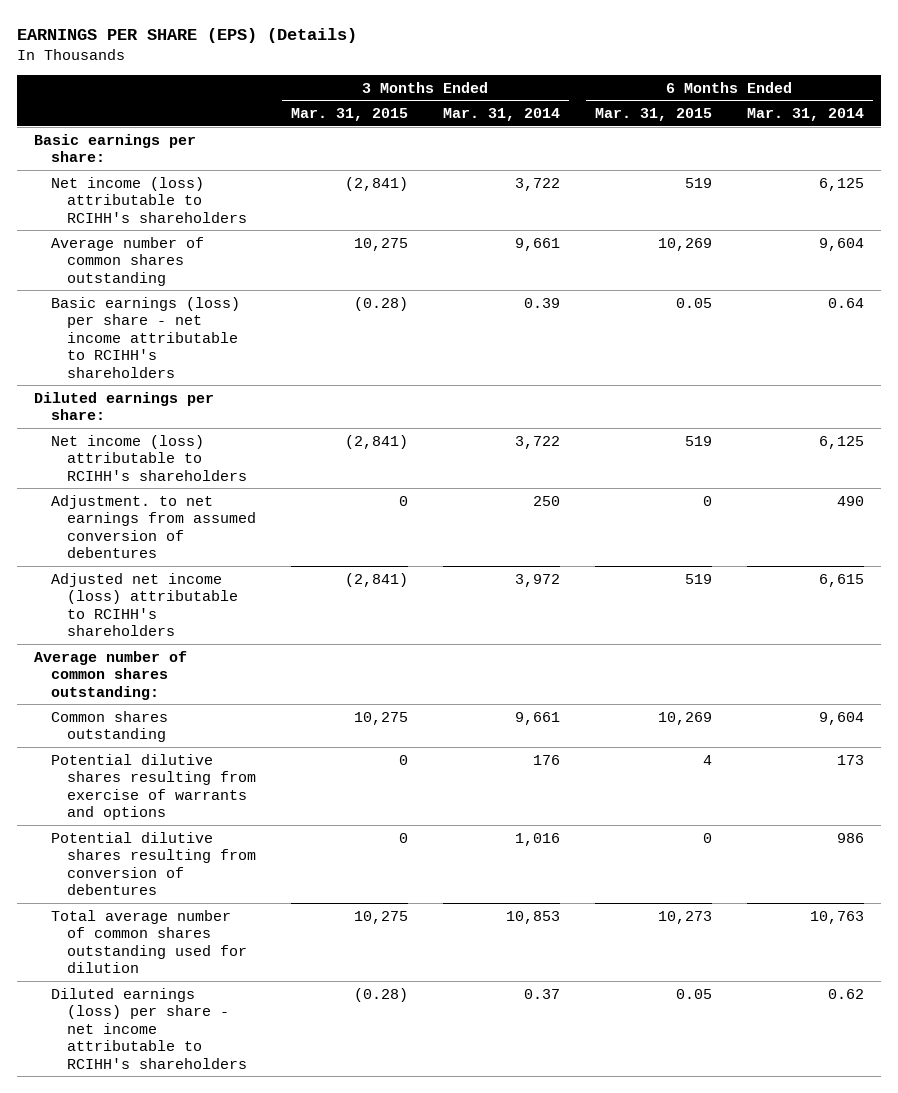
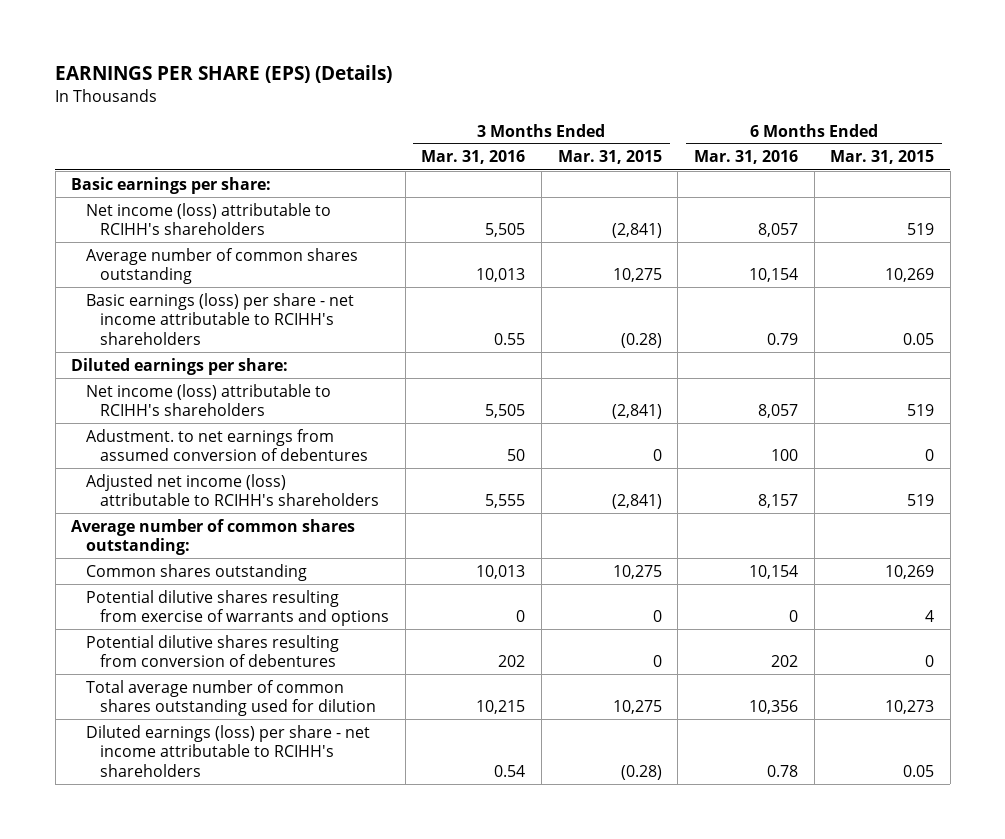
[442,108,560,122] Mar. 31, 2014 -> none
[746,108,864,122] Mar. 31, 2014 -> none
none -> [421,150,526,165] Mar. 31, 2016
none -> [693,150,798,165] Mar. 31, 2016
[50,494,257,559] Adjustment. to net earnings from assumed conversion of debentures -> [85,428,368,462] Adustment. to net earnings from assumed conversion of debentures

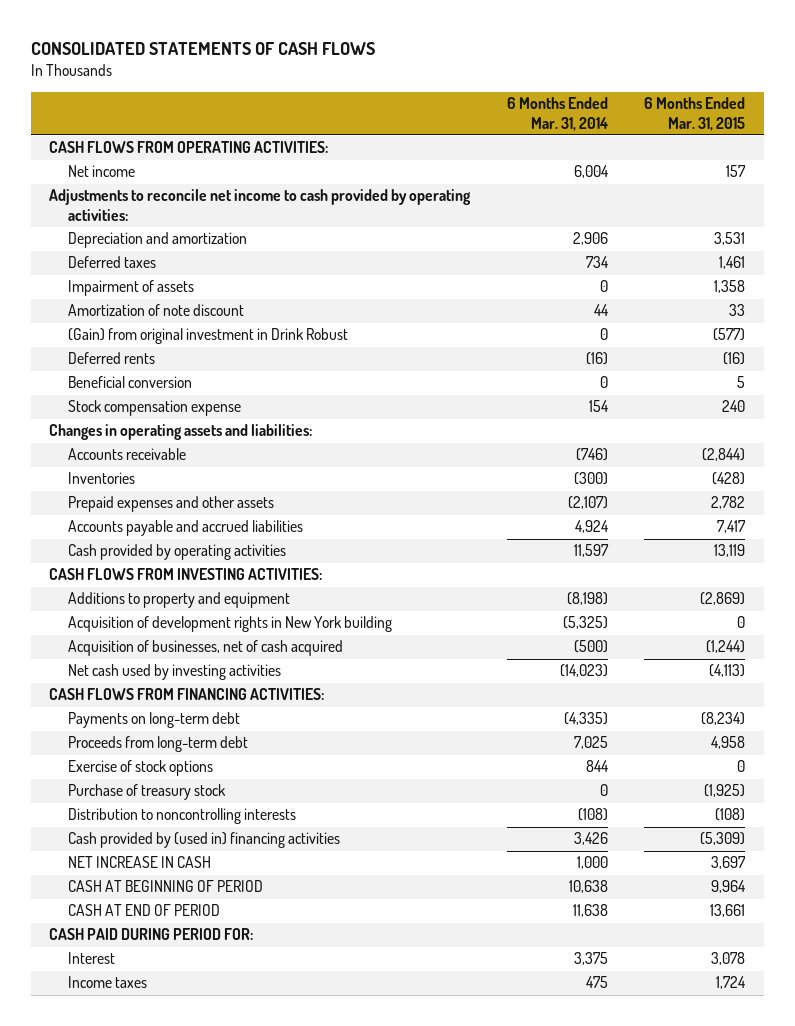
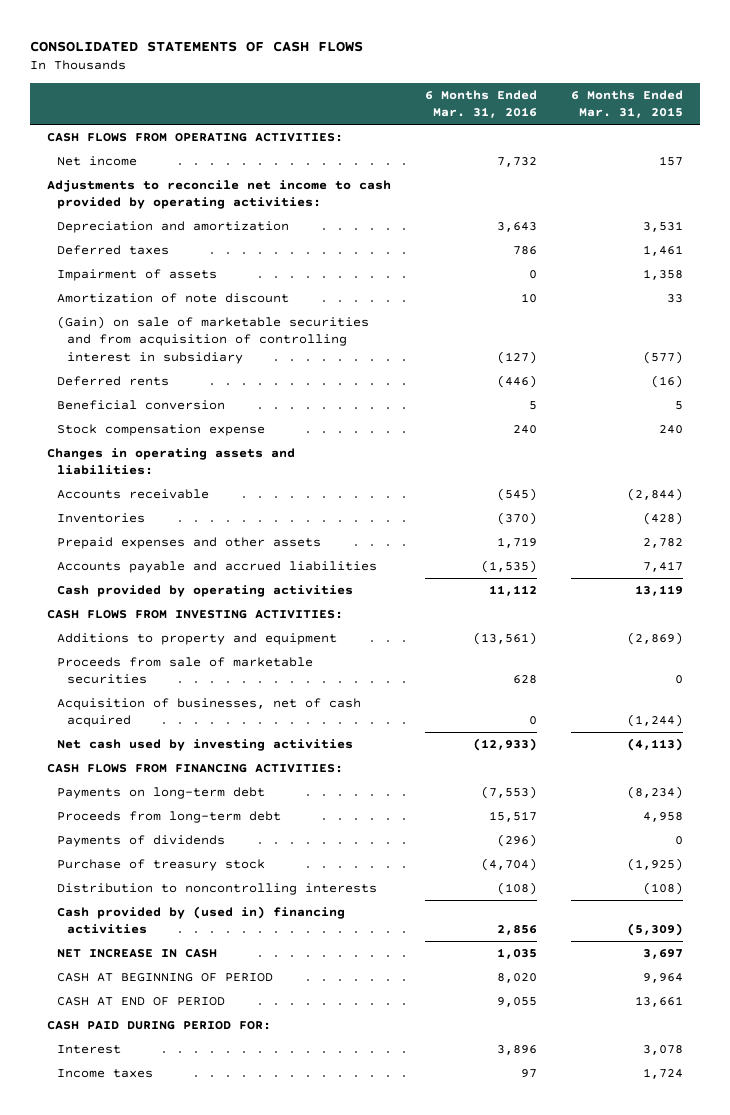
[506,97,608,131] 6 Months Ended Mar. 31, 2014 -> none
none -> [424,89,537,119] 6 Months Ended Mar. 31, 2016
[67,328,348,345] (Gain) from original investment in Drink Robust -> [56,315,369,364] (Gain) on sale of marketable securities and from acquisition of controlling interest in subsidiary
[67,616,392,633] Acquisition of development rights in New York building -> none
none -> [56,656,313,685] Proceeds from sale of marketable securities
[67,760,213,777] Exercise of stock options -> none
none -> [56,834,225,847] Payments of dividends

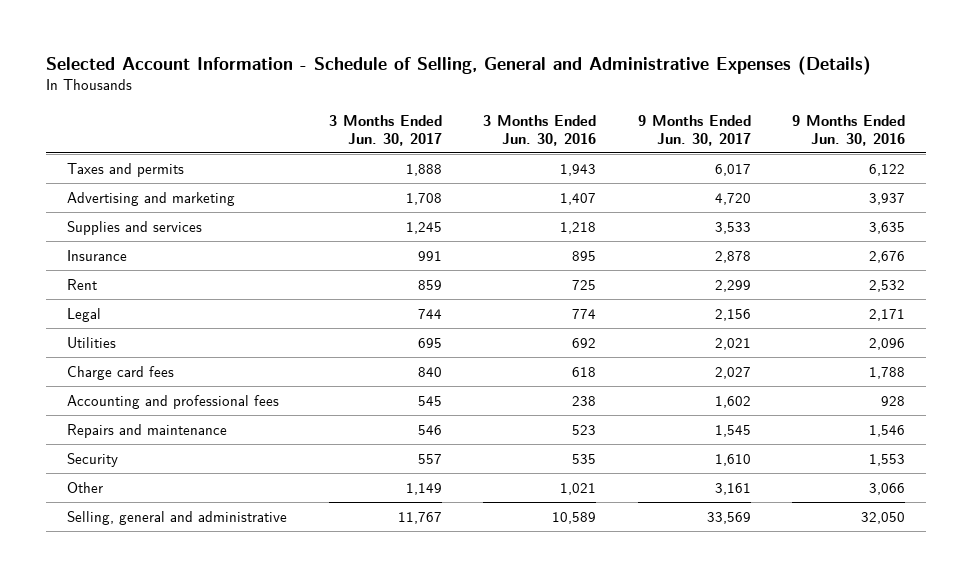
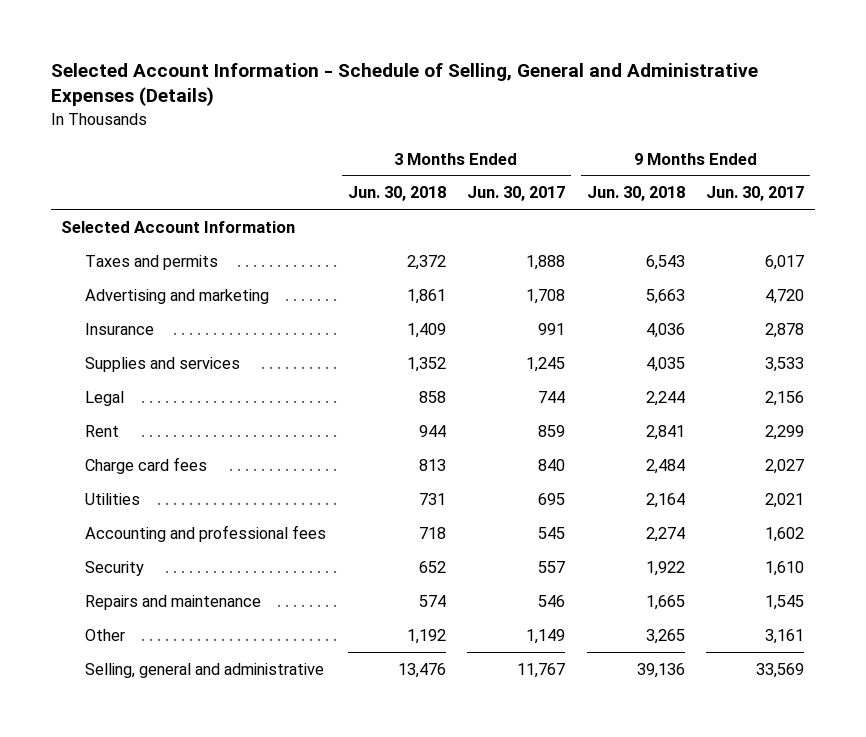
[483,114,597,146] 3 Months Ended Jun. 30, 2016 -> none
[792,114,906,146] 9 Months Ended Jun. 30, 2016 -> none
none -> [347,186,446,202] Jun. 30, 2018
none -> [586,186,685,202] Jun. 30, 2018
none -> [61,220,296,233] Selected Account Information
[66,221,202,236] Supplies and services -> [85,356,241,372] Supplies and services
[66,279,97,291] Rent -> [85,424,120,437] Rent
[66,337,116,349] Utilities -> [85,492,141,505] Utilities
[66,424,227,439] Repairs and maintenance -> [85,594,262,610] Repairs and maintenance

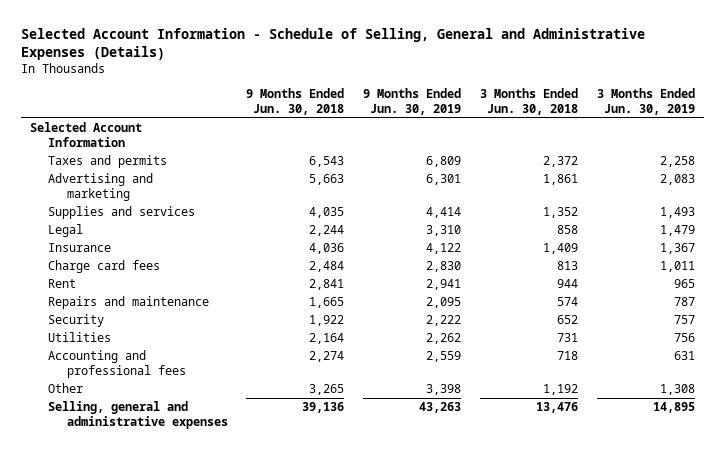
[467,186,566,202] Jun. 30, 2017 -> none
[706,186,805,202] Jun. 30, 2017 -> none
none -> [363,87,462,115] 9 Months Ended Jun. 30, 2019
none -> [597,87,696,115] 3 Months Ended Jun. 30, 2019
[85,322,155,335] Insurance -> [48,243,112,253] Insurance
[85,424,120,437] Rent -> [48,279,77,289] Rent
[85,594,262,610] Repairs and maintenance -> [48,296,210,310] Repairs and maintenance
[85,560,145,576] Security -> [48,314,105,328] Security
[85,662,325,678] Selling, general and administrative -> [48,401,228,430] Selling, general and administrative expenses

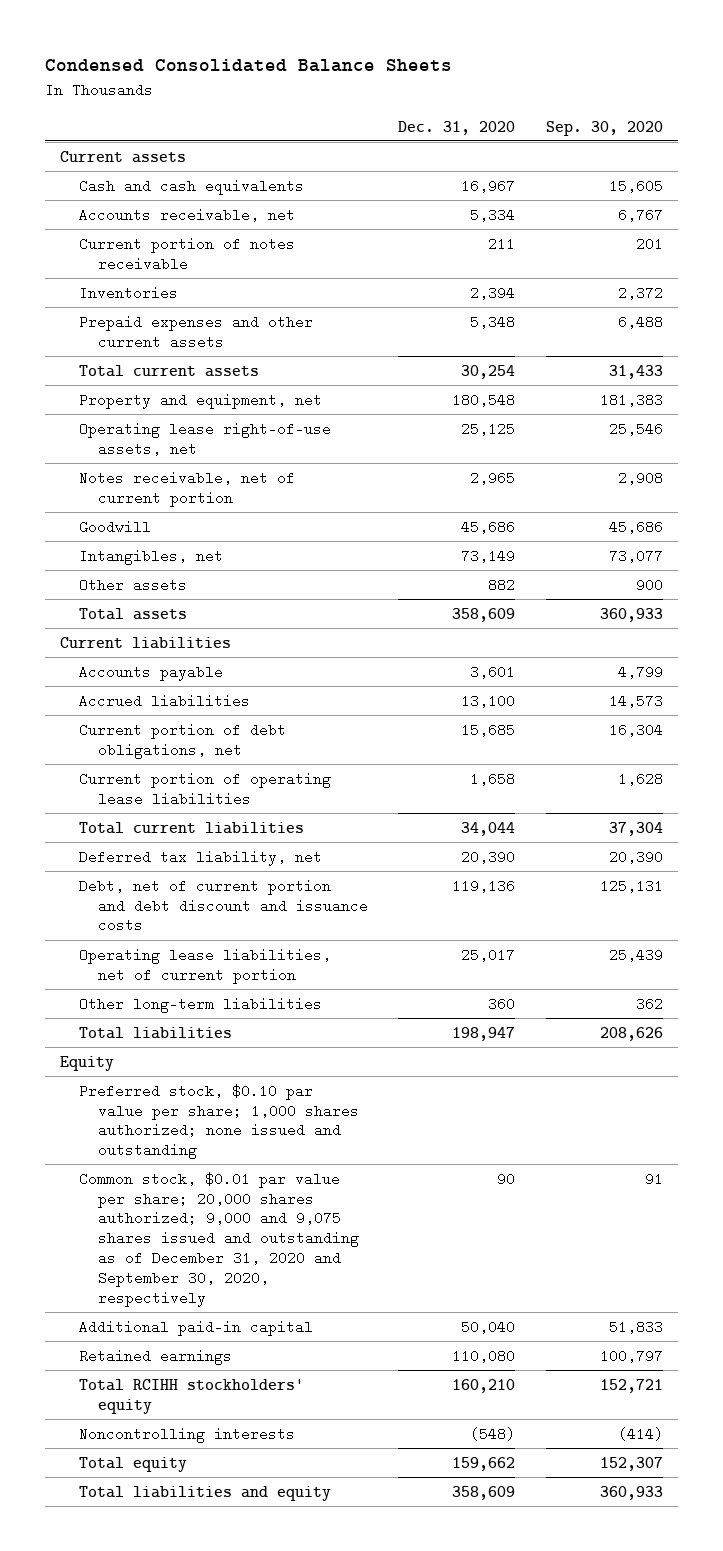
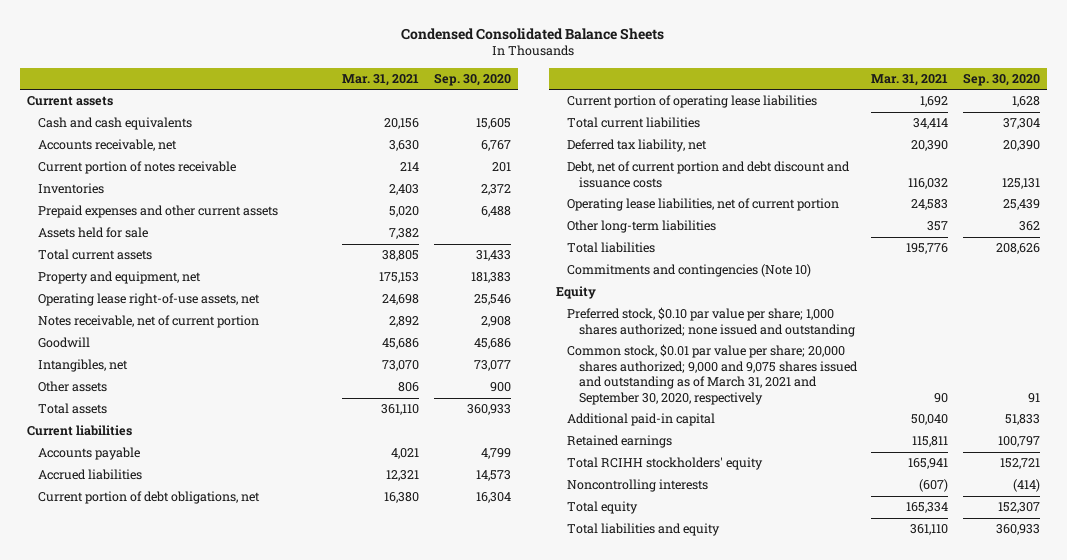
[398,120,516,135] Dec. 31, 2020 -> none
none -> [342,73,420,86] Mar. 31, 2021
none -> [38,227,149,239] Assets held for sale
none -> [567,264,812,278] Commitments and contingencies (Note 10)
[78,1171,360,1307] Common stock, $0.01 par value per share; 20,000 shares authorized; 9,000 and 9,075 shares issued and outstanding as of December 31, 2020 and September 30, 2020, respectively -> [567,344,858,405] Common stock, $0.01 par value per share; 20,000 shares authorized; 9,000 and 9,075 shares issued and outstanding as of March 31, 2021 and September 30, 2020, respectively

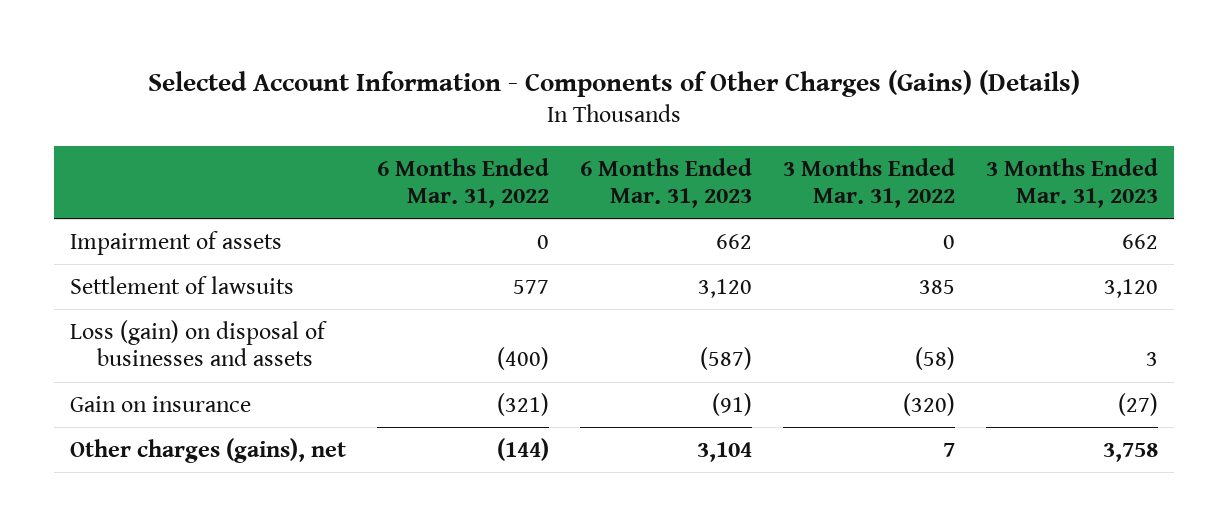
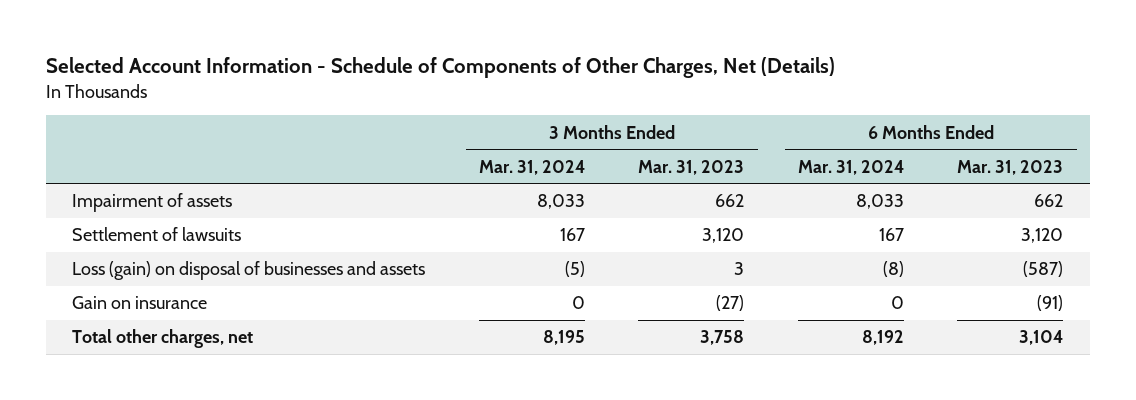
[148,69,1081,97] Selected Account Information - Components of Other Charges (Gains) (Details) -> [45,57,835,79] Selected Account Information - Schedule of Components of Other Charges, Net (Details)
[376,157,549,209] 6 Months Ended Mar. 31, 2022 -> none
[783,157,956,209] 3 Months Ended Mar. 31, 2022 -> none
none -> [478,159,585,175] Mar. 31, 2024
none -> [797,159,904,175] Mar. 31, 2024
[69,437,346,463] Other charges (gains), net -> [72,329,254,349] Total other charges, net

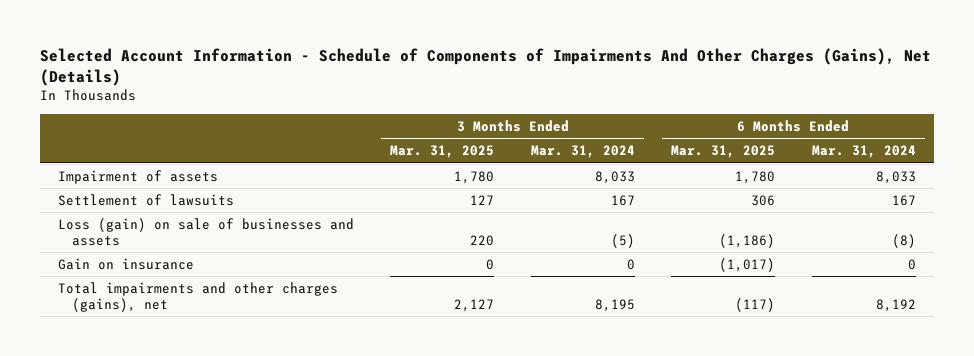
[45,57,835,79] Selected Account Information - Schedule of Components of Other Charges, Net (Details) -> [39,47,931,86] Selected Account Information - Schedule of Components of Impairments And Other Charges (Gains), Net (Details)
[638,159,745,175] Mar. 31, 2023 -> none
[957,159,1064,175] Mar. 31, 2023 -> none
none -> [390,145,495,159] Mar. 31, 2025
none -> [671,145,776,159] Mar. 31, 2025
[72,261,426,281] Loss (gain) on disposal of businesses and assets -> [57,217,354,247] Loss (gain) on sale of businesses and assets
[72,329,254,349] Total other charges, net -> [57,281,338,313] Total impairments and other charges (gains), net

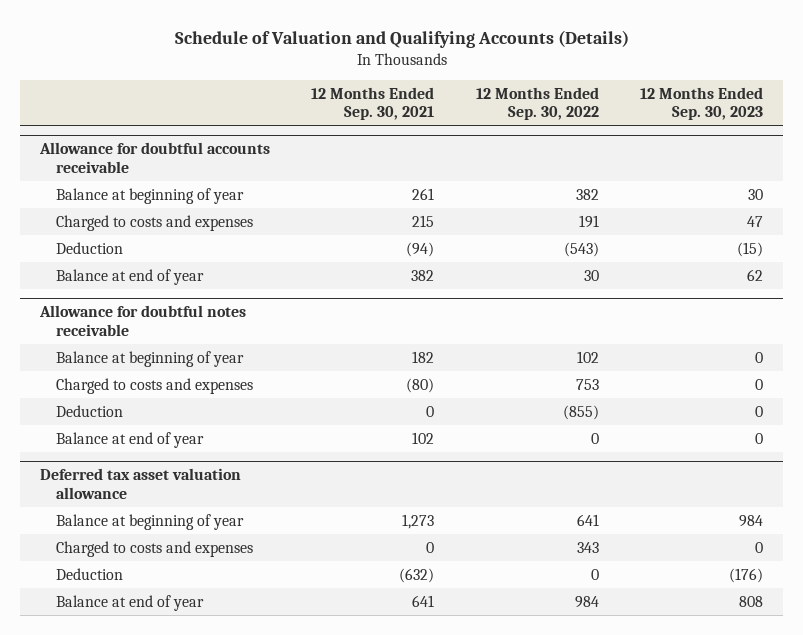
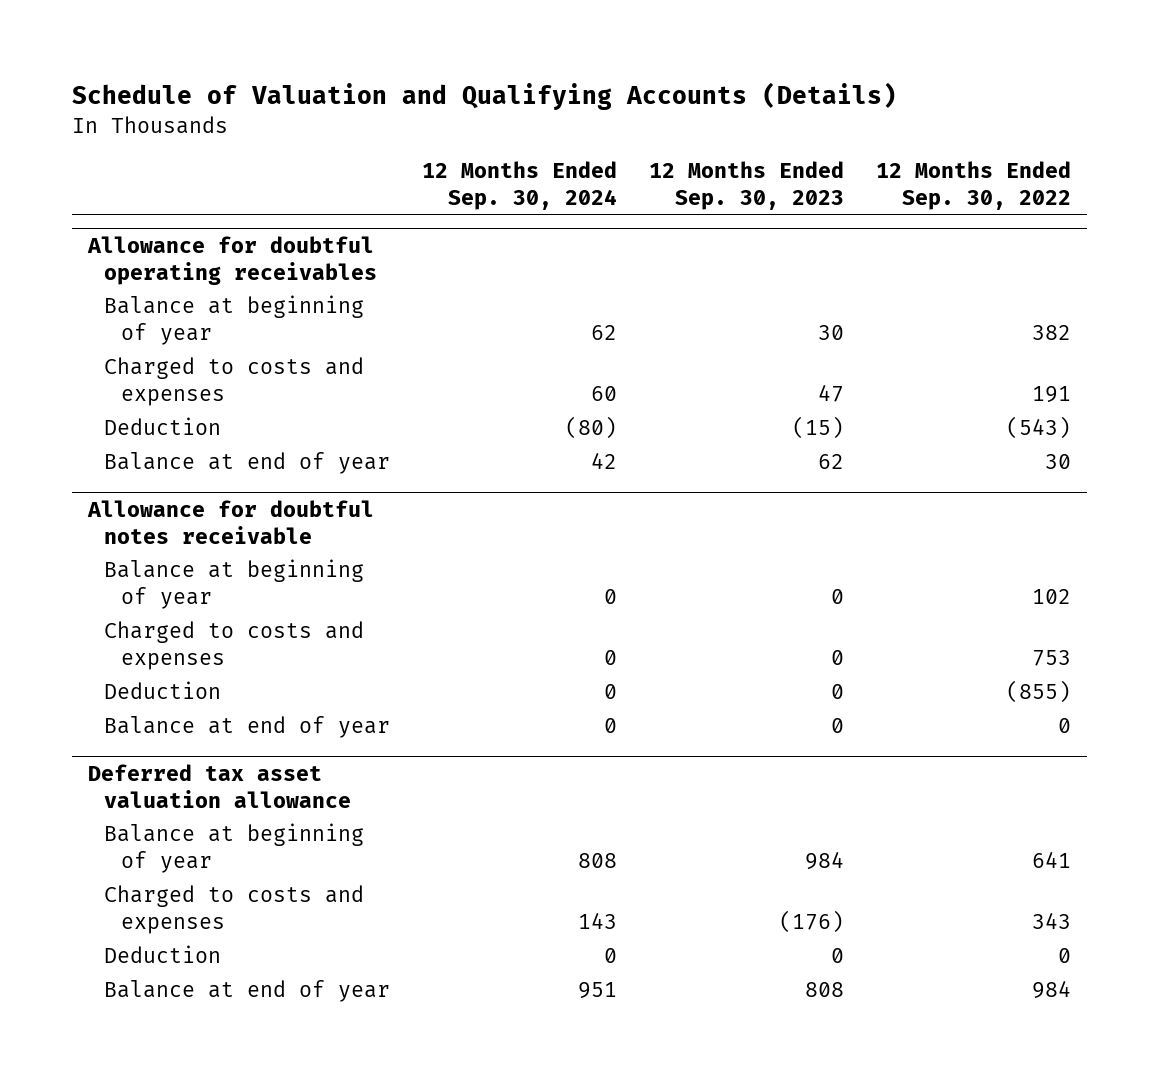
[311,86,435,121] 12 Months Ended Sep. 30, 2021 -> none
none -> [422,160,618,211] 12 Months Ended Sep. 30, 2024
[39,141,271,173] Allowance for doubtful accounts receivable -> [86,235,378,286] Allowance for doubtful operating receivables
[754,541,763,553] 0 -> [779,910,845,934] (176)
[728,567,763,583] (176) -> [831,948,845,964] 0

